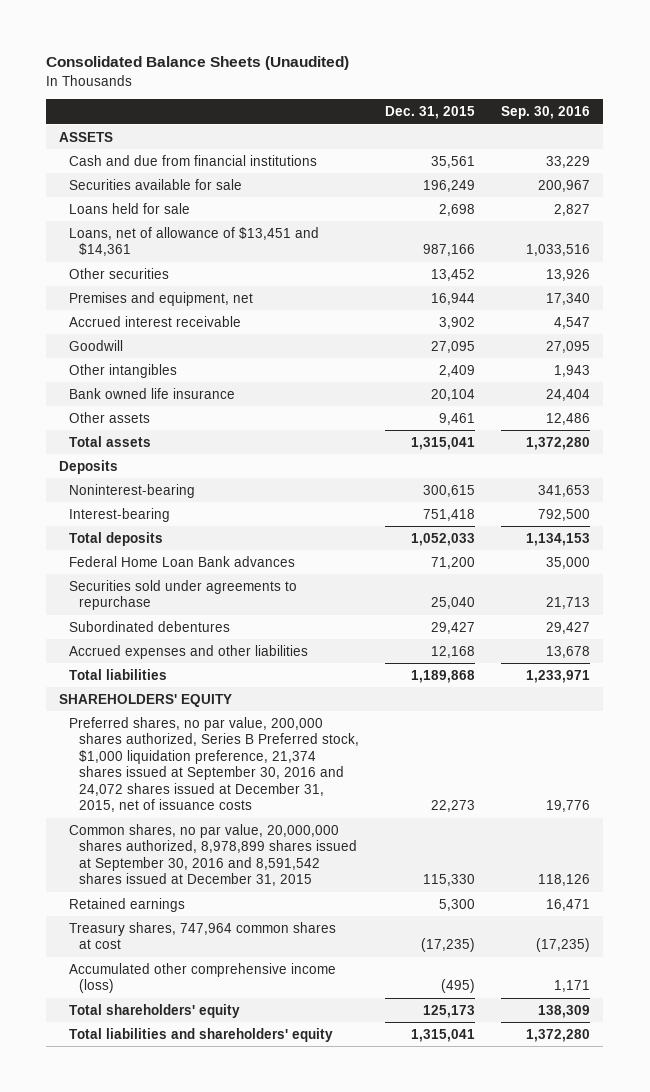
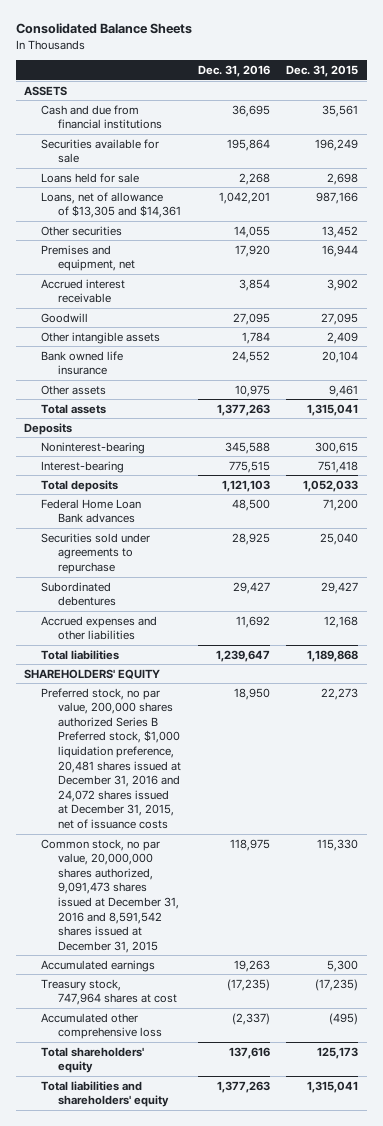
[46,56,350,71] Consolidated Balance Sheets (Unaudited) -> [15,23,192,35] Consolidated Balance Sheets
[501,106,591,120] Sep. 30, 2016 -> none
none -> [197,64,270,77] Dec. 31, 2016
[69,226,320,257] Loans, net of allowance of $13,451 and $14,361 -> [40,191,181,219] Loans, net of allowance of $13,305 and $14,361
[69,363,178,378] Other intangibles -> [40,331,160,344] Other intangible assets
[69,716,360,812] Preferred shares, no par value, 200,000 shares authorized, Series B Preferred stock, $1,000 liquidation preference, 21,374 shares issued at September 30, 2016 and 24,072 shares issued at December 31, 2015, net of issuance costs -> [40,687,181,830] Preferred stock, no par value, 200,000 shares authorized Series B Preferred stock, $1,000 liquidation preference, 20,481 shares issued at December 31, 2016 and 24,072 shares issued at December 31, 2015, net of issuance costs
[69,823,358,887] Common shares, no par value, 20,000,000 shares authorized, 8,978,899 shares issued at September 30, 2016 and 8,591,542 shares issued at December 31, 2015 -> [40,838,179,953] Common stock, no par value, 20,000,000 shares authorized, 9,091,473 shares issued at December 31, 2016 and 8,591,542 shares issued at December 31, 2015
[69,897,186,912] Retained earnings -> [40,959,155,972] Accumulated earnings
[69,921,337,950] Treasury shares, 747,964 common shares at cost -> [40,978,177,1006] Treasury stock, 747,964 shares at cost
[69,962,337,994] Accumulated other comprehensive income (loss) -> [40,1012,162,1040] Accumulated other comprehensive loss

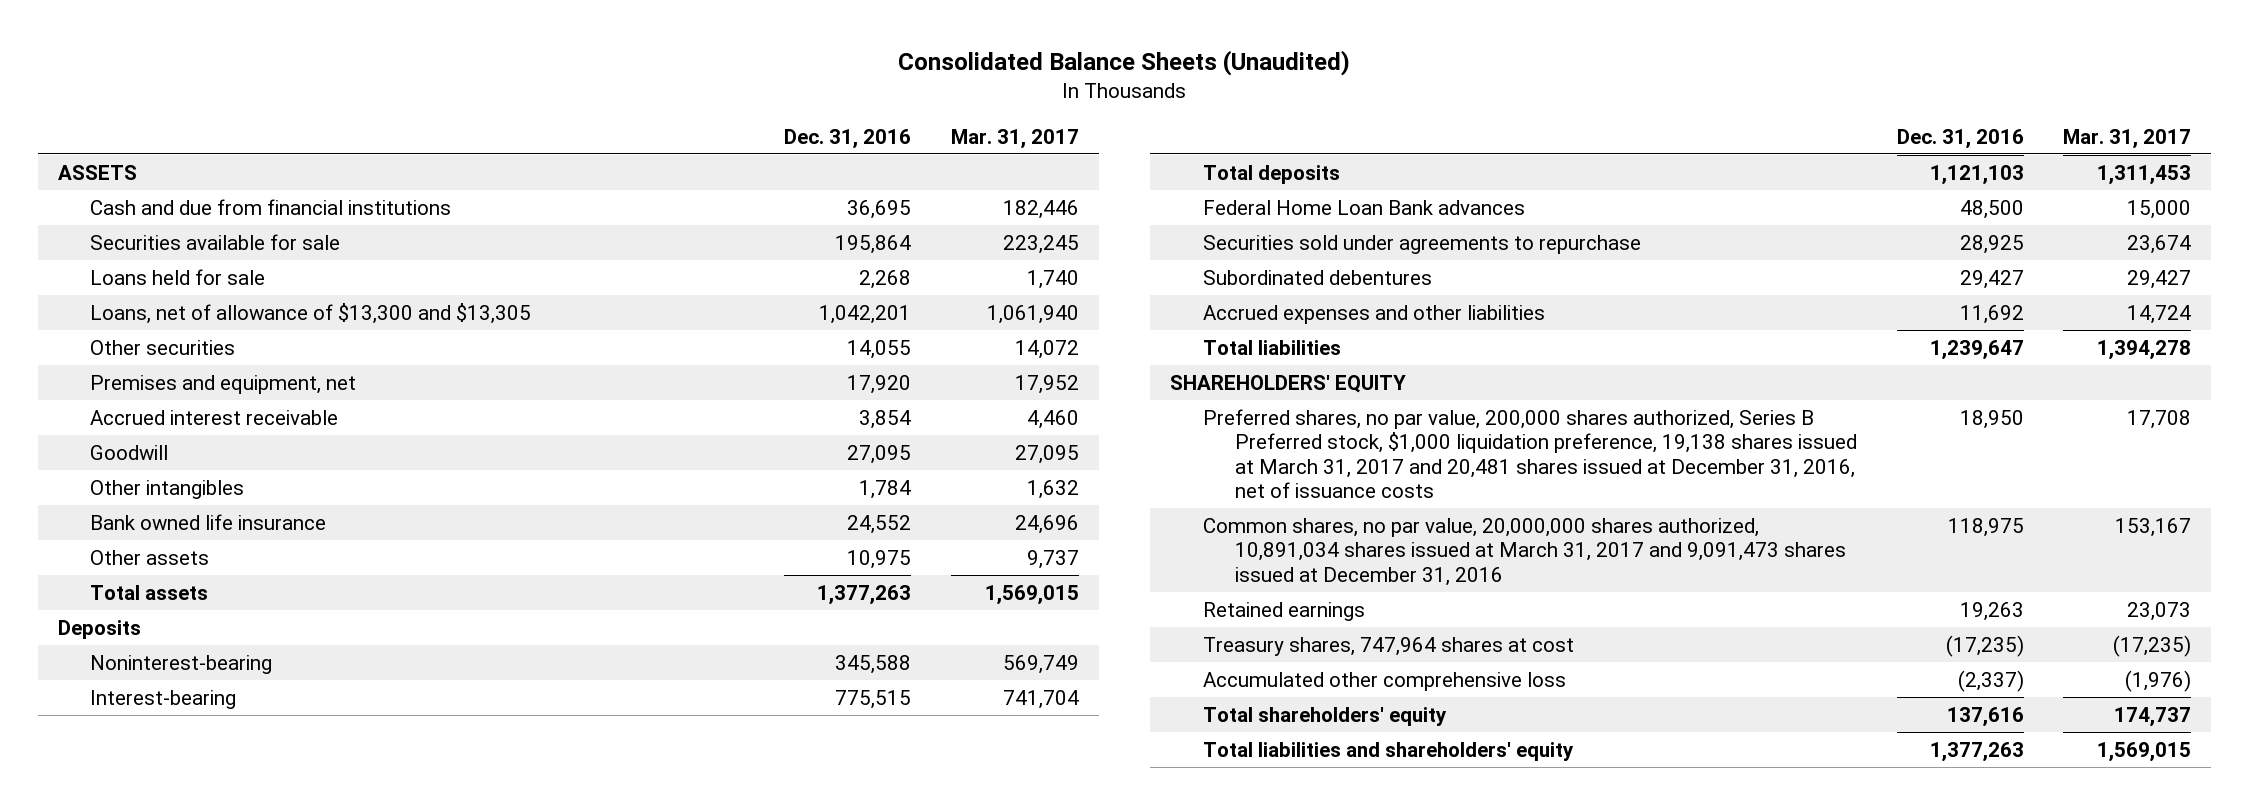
[15,23,192,35] Consolidated Balance Sheets -> [898,50,1351,77] Consolidated Balance Sheets (Unaudited)
[286,64,359,77] Dec. 31, 2015 -> none
none -> [950,128,1079,149] Mar. 31, 2017
[40,191,181,219] Loans, net of allowance of $13,305 and $14,361 -> [90,303,532,325] Loans, net of allowance of $13,300 and $13,305
[40,331,160,344] Other intangible assets -> [90,480,245,500] Other intangibles
[40,687,181,830] Preferred stock, no par value, 200,000 shares authorized Series B Preferred stock, $1,000 liquidation preference, 20,481 shares issued at December 31, 2016 and 24,072 shares issued at December 31, 2015, net of issuance costs -> [1202,409,1858,498] Preferred shares, no par value, 200,000 shares authorized, Series B Preferred stock, $1,000 liquidation preference, 19,138 shares issued at March 31, 2017 and 20,481 shares issued at December 31, 2016, net of issuance costs
[40,838,179,953] Common stock, no par value, 20,000,000 shares authorized, 9,091,473 shares issued at December 31, 2016 and 8,591,542 shares issued at December 31, 2015 -> [1202,518,1847,586] Common shares, no par value, 20,000,000 shares authorized, 10,891,034 shares issued at March 31, 2017 and 9,091,473 shares issued at December 31, 2016
[40,959,155,972] Accumulated earnings -> [1202,602,1365,622] Retained earnings
[40,978,177,1006] Treasury stock, 747,964 shares at cost -> [1202,637,1574,657] Treasury shares, 747,964 shares at cost

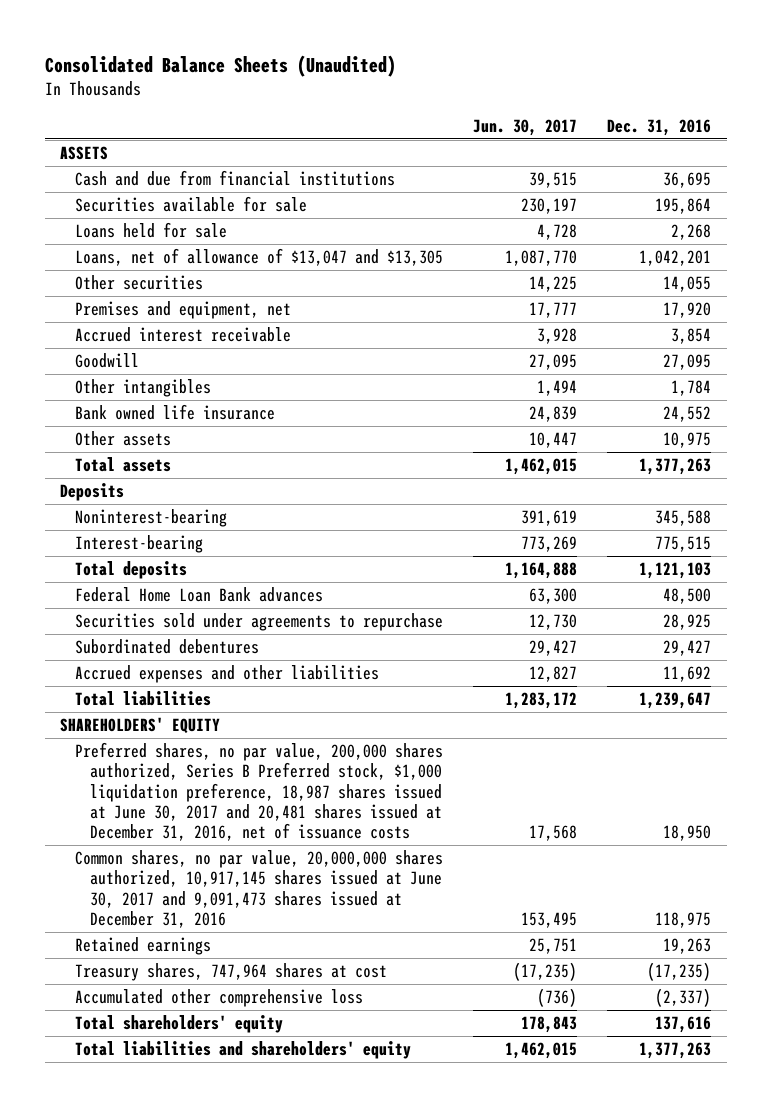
[950,128,1079,149] Mar. 31, 2017 -> none
none -> [473,118,578,136] Jun. 30, 2017
[90,303,532,325] Loans, net of allowance of $13,300 and $13,305 -> [74,248,443,267] Loans, net of allowance of $13,047 and $13,305
[1202,409,1858,498] Preferred shares, no par value, 200,000 shares authorized, Series B Preferred stock, $1,000 liquidation preference, 19,138 shares issued at March 31, 2017 and 20,481 shares issued at December 31, 2016, net of issuance costs -> [74,742,443,842] Preferred shares, no par value, 200,000 shares authorized, Series B Preferred stock, $1,000 liquidation preference, 18,987 shares issued at June 30, 2017 and 20,481 shares issued at December 31, 2016, net of issuance costs
[1202,518,1847,586] Common shares, no par value, 20,000,000 shares authorized, 10,891,034 shares issued at March 31, 2017 and 9,091,473 shares issued at December 31, 2016 -> [74,850,443,928] Common shares, no par value, 20,000,000 shares authorized, 10,917,145 shares issued at June 30, 2017 and 9,091,473 shares issued at December 31, 2016

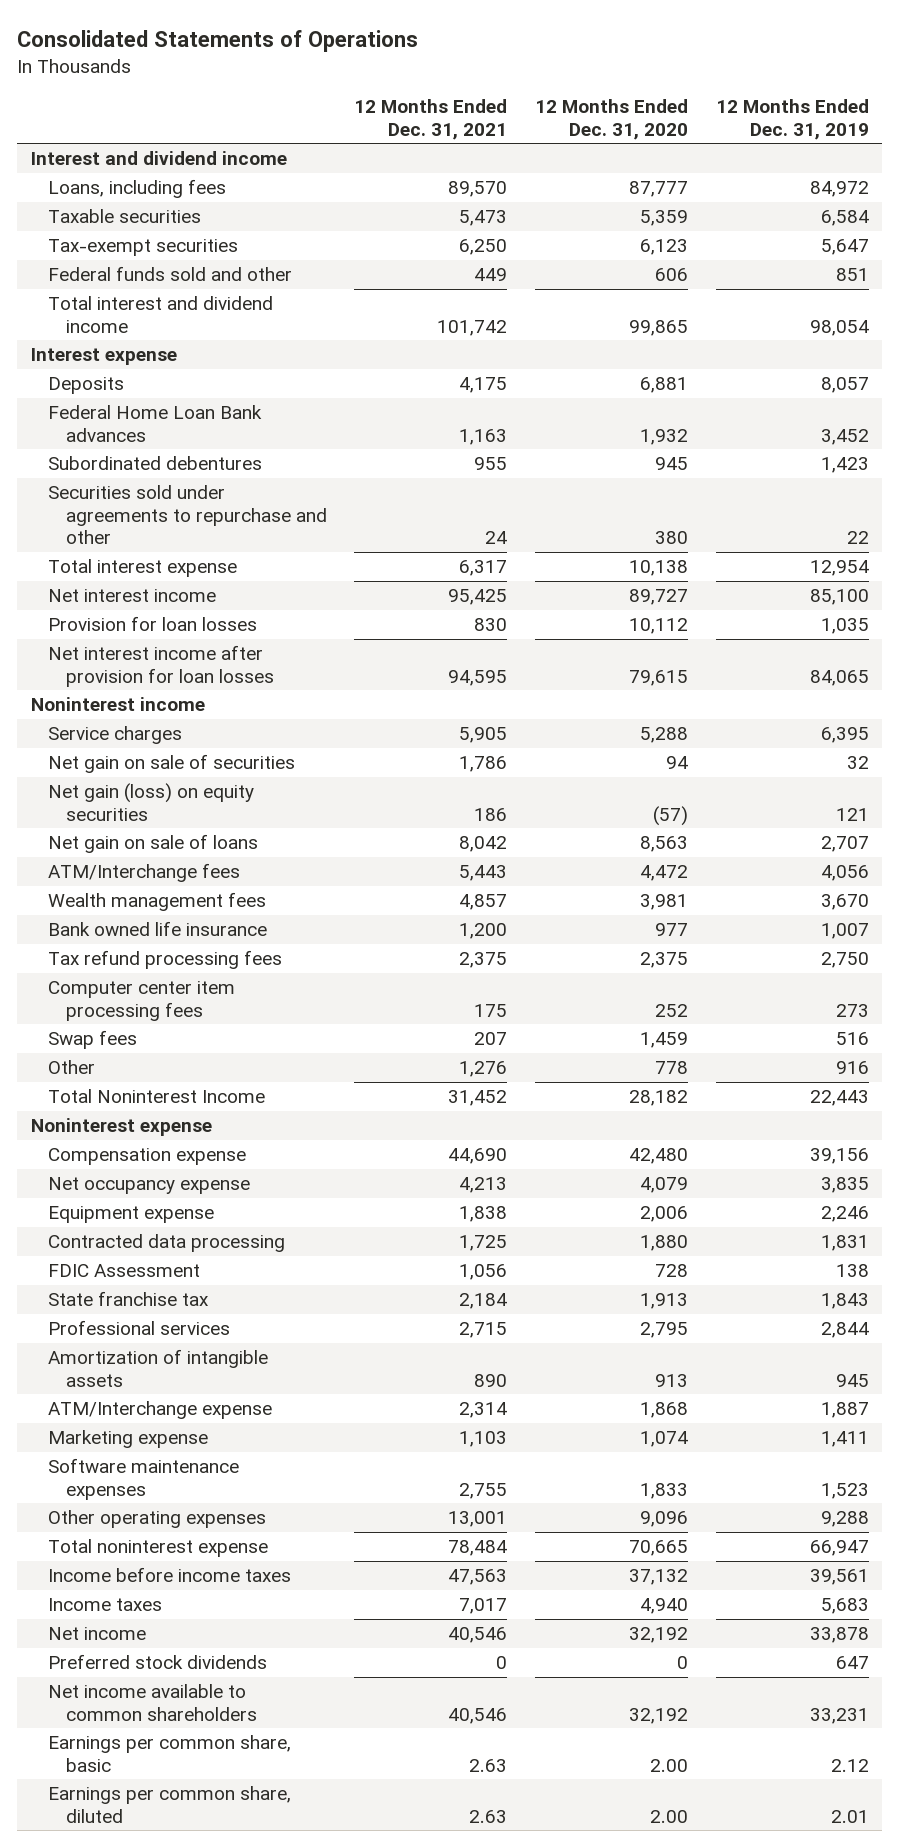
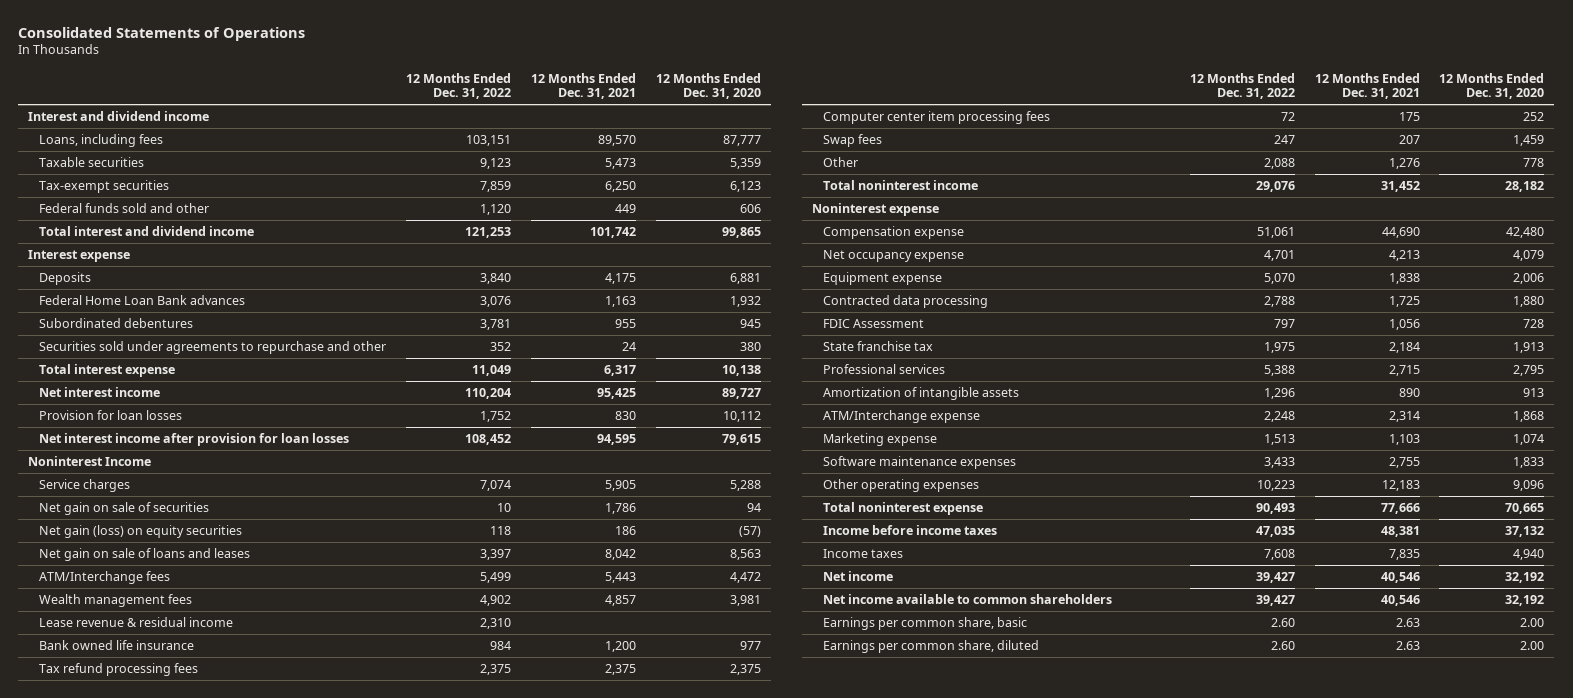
[715,99,869,140] 12 Months Ended Dec. 31, 2019 -> none
none -> [406,72,512,100] 12 Months Ended Dec. 31, 2022
[31,697,206,712] Noninterest income -> [28,455,152,466] Noninterest Income
[48,834,259,854] Net gain on sale of loans -> [39,547,251,561] Net gain on sale of loans and leases
none -> [39,616,234,627] Lease revenue & residual income
[48,1089,266,1104] Total Noninterest Income -> [822,179,978,190] Total noninterest income
[448,1511,508,1528] 13,001 -> [1381,479,1420,491] 12,183
[448,1540,508,1557] 78,484 -> [1380,502,1420,514] 77,666
[448,1569,508,1586] 47,563 -> [1380,525,1420,537] 48,381
[459,1598,508,1615] 7,017 -> [1388,548,1420,560] 7,835
[48,1654,268,1670] Preferred stock dividends -> none

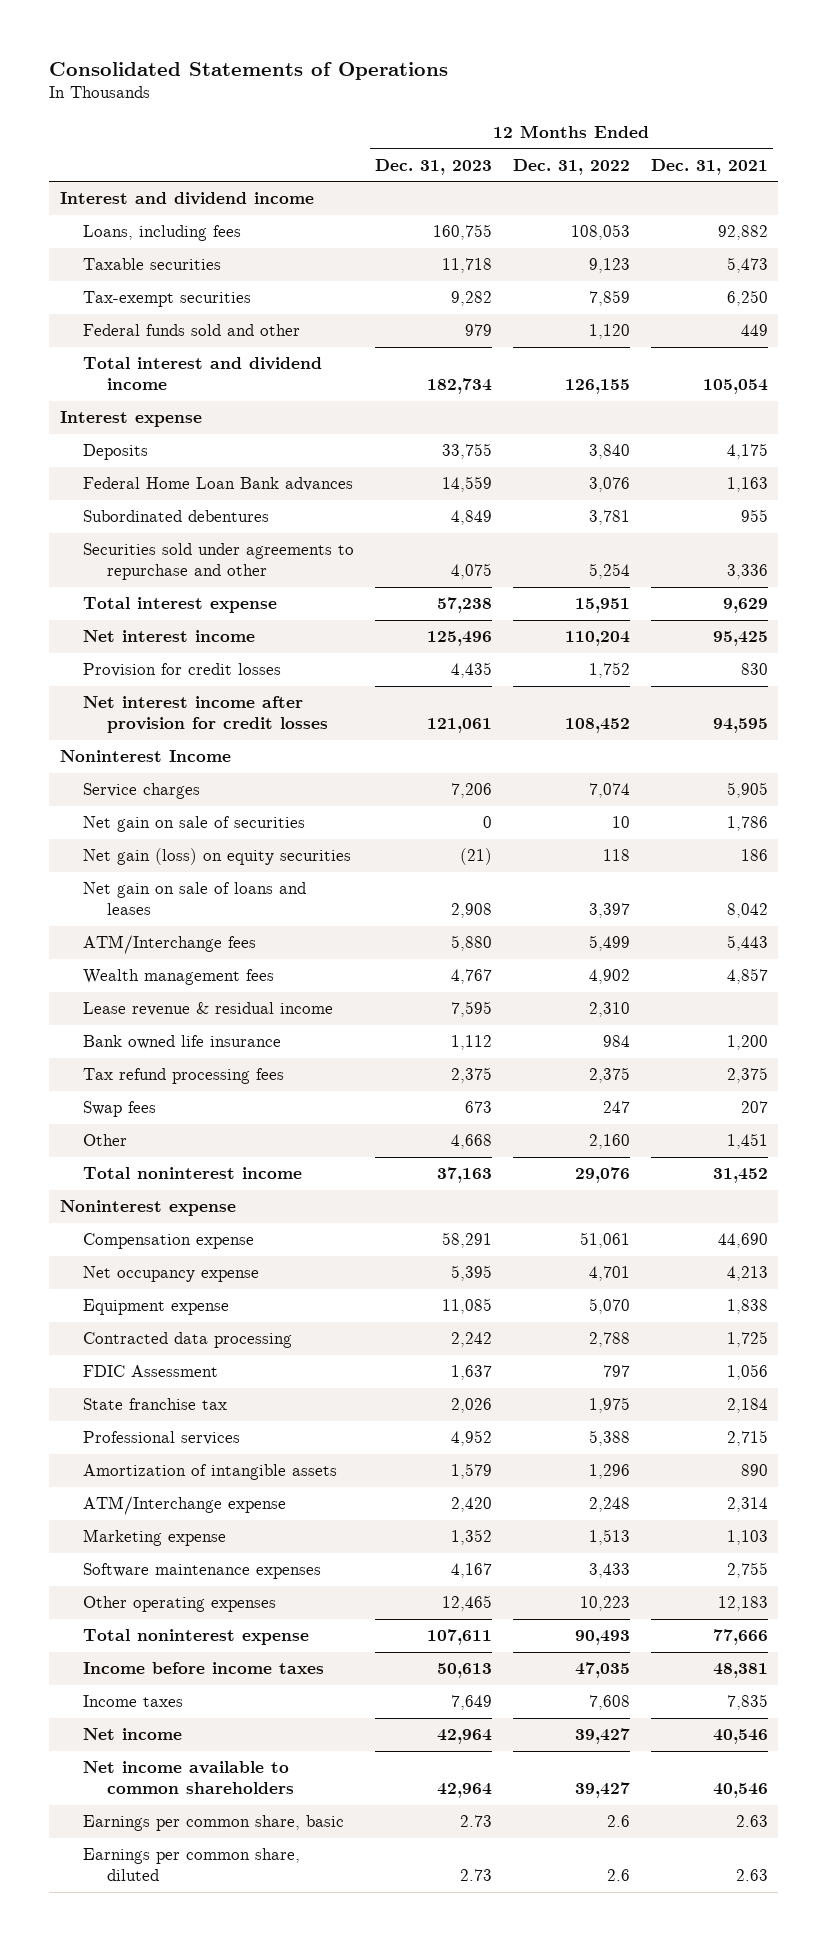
[655,72,761,100] 12 Months Ended Dec. 31, 2020 -> none
none -> [375,158,493,175] Dec. 31, 2023
[466,134,512,146] 103,151 -> [570,224,630,241] 108,053
[598,134,637,146] 89,570 -> [717,225,768,241] 92,882
[465,226,512,238] 121,253 -> [564,378,630,394] 126,155
[590,226,637,238] 101,742 -> [702,378,768,394] 105,054
[490,341,512,351] 352 -> [588,562,630,579] 5,254
[622,341,637,351] 24 -> [726,563,768,579] 3,336
[472,364,512,376] 11,049 -> [574,598,630,614] 15,951
[604,364,637,376] 6,317 -> [722,598,768,614] 9,629
[39,409,183,420] Provision for loan losses -> [83,663,282,678] Provision for credit losses
[39,432,350,446] Net interest income after provision for loan losses -> [83,696,329,733] Net interest income after provision for credit losses
[822,110,1050,124] Computer center item processing fees -> none
[1263,157,1295,169] 2,088 -> [588,1134,630,1150] 2,160
[1388,157,1420,169] 1,276 -> [726,1133,768,1150] 1,451
[1270,617,1295,627] 2.60 -> [606,1815,630,1828] 2.6
[1270,640,1295,650] 2.60 -> [606,1868,630,1881] 2.6

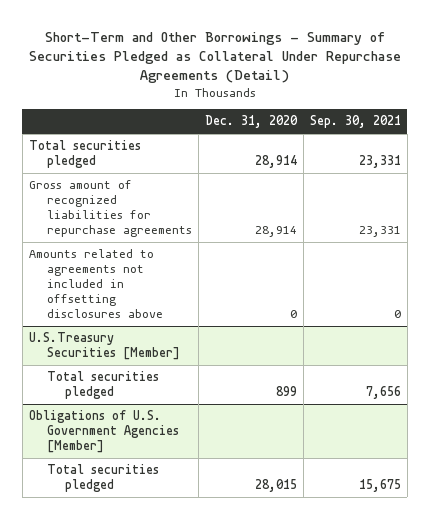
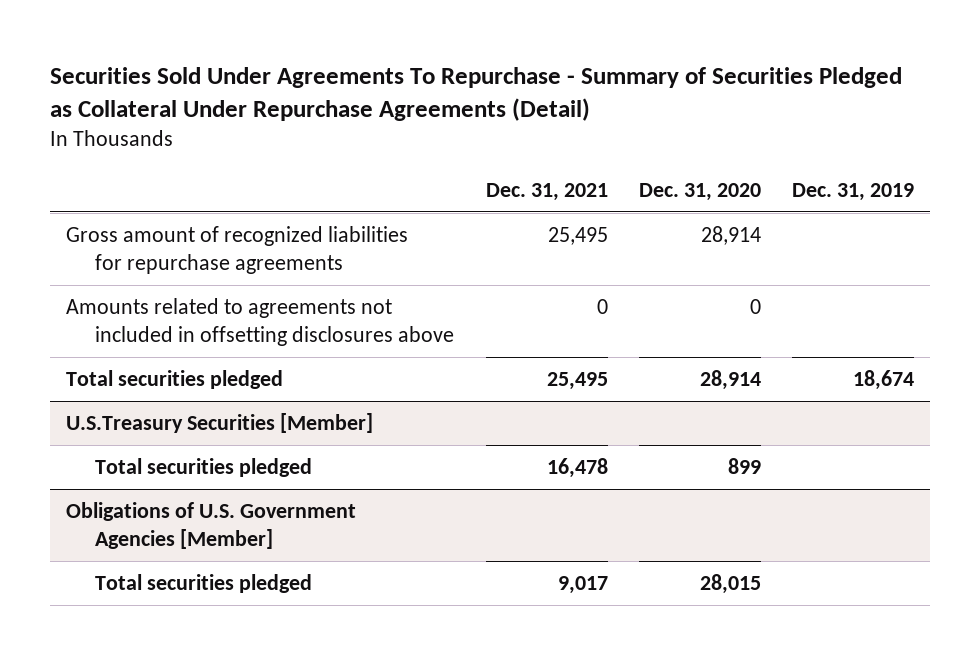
[28,31,401,84] Short-Term and Other Borrowings - Summary of Securities Pledged as Collateral Under Repurchase Agreements (Detail) -> [50,66,903,122] Securities Sold Under Agreements To Repurchase - Summary of Securities Pledged as Collateral Under Repurchase Agreements (Detail)
[309,115,401,129] Sep. 30, 2021 -> none
none -> [485,182,608,201] Dec. 31, 2021
none -> [792,182,915,201] Dec. 31, 2019
[28,140,141,169] Total securities pledged -> [66,370,284,390] Total securities pledged

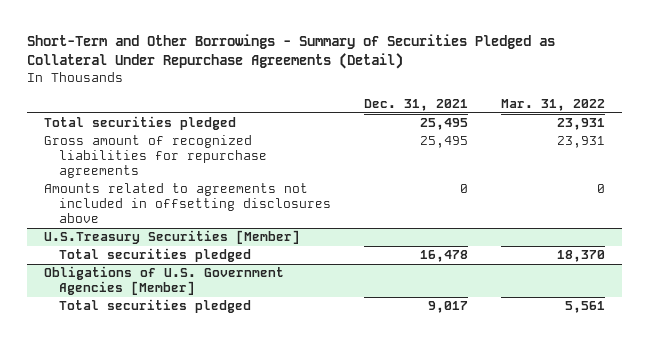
[50,66,903,122] Securities Sold Under Agreements To Repurchase - Summary of Securities Pledged as Collateral Under Repurchase Agreements (Detail) -> [27,34,556,70] Short-Term and Other Borrowings - Summary of Securities Pledged as Collateral Under Repurchase Agreements (Detail)
[639,182,762,201] Dec. 31, 2020 -> none
[792,182,915,201] Dec. 31, 2019 -> none
none -> [501,99,606,112] Mar. 31, 2022
[66,370,284,390] Total securities pledged -> [43,116,236,131] Total securities pledged

